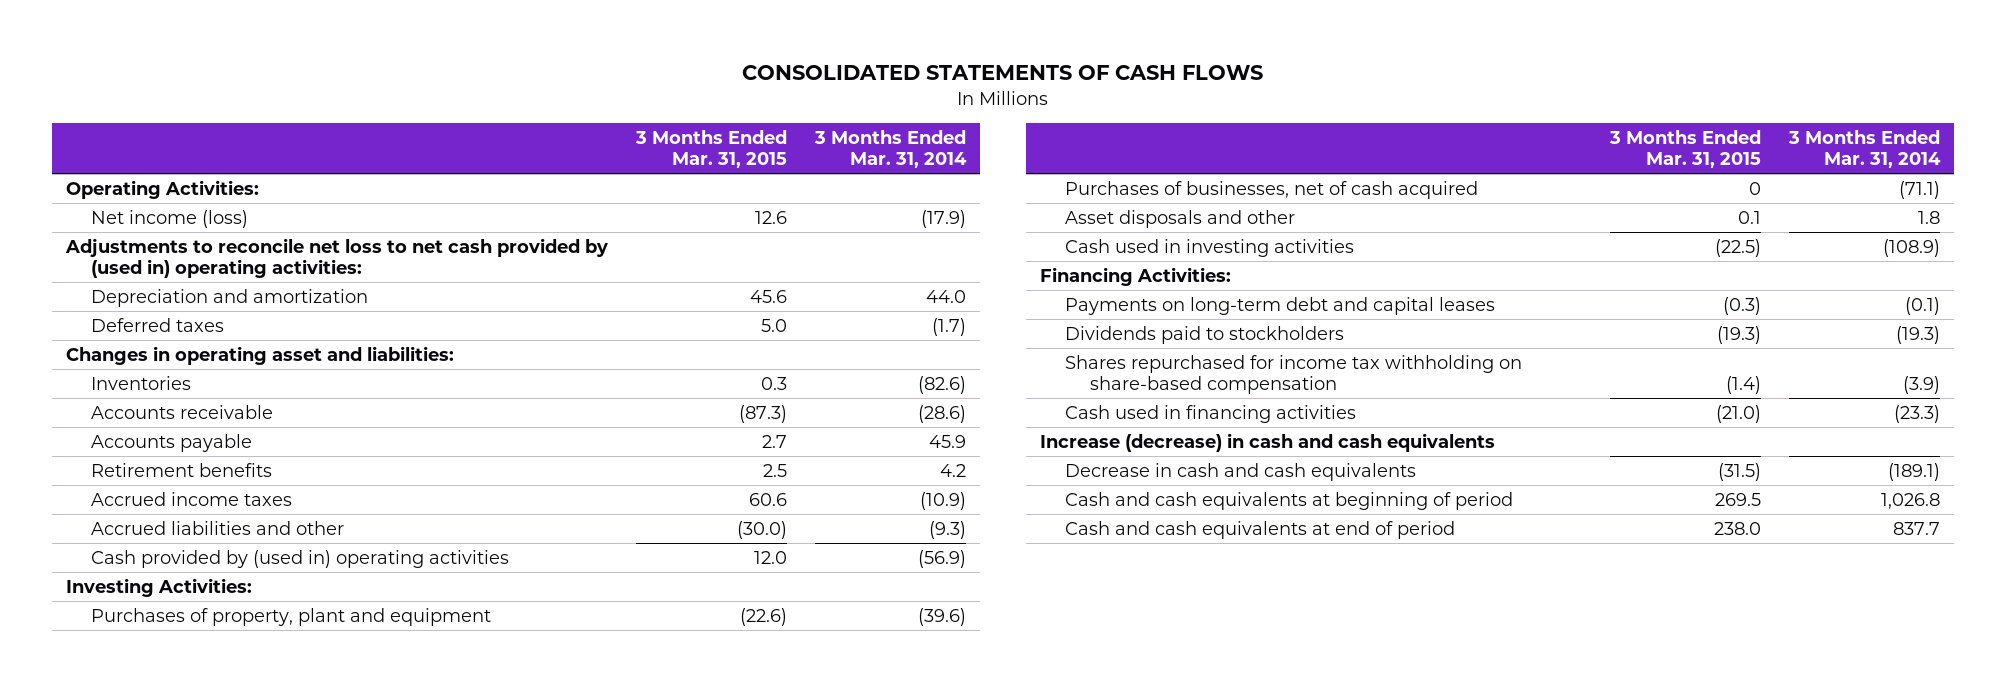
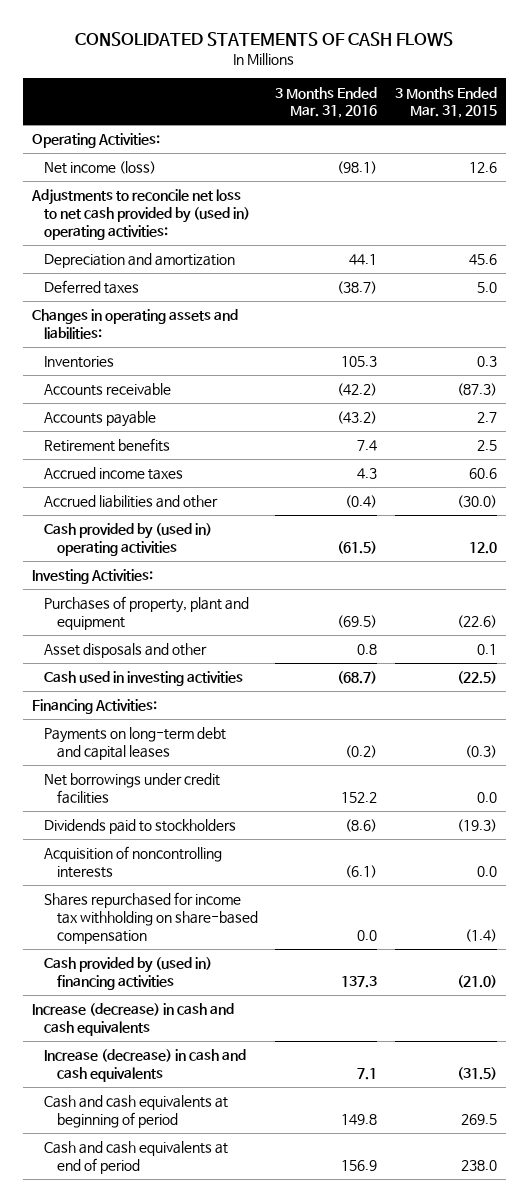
[814,129,968,169] 3 Months Ended Mar. 31, 2014 -> none
none -> [275,86,378,119] 3 Months Ended Mar. 31, 2016
[65,345,454,365] Changes in operating asset and liabilities: -> [31,309,238,340] Changes in operating assets and liabilities:
[1064,180,1478,199] Purchases of businesses, net of cash acquired -> none
none -> [44,773,221,805] Net borrowings under credit facilities
none -> [44,846,223,879] Acquisition of noncontrolling interests
[1064,404,1356,423] Cash used in financing activities -> [44,957,213,991] Cash provided by (used in) financing activities
[1064,462,1416,481] Decrease in cash and cash equivalents -> [44,1049,247,1083] Increase (decrease) in cash and cash equivalents

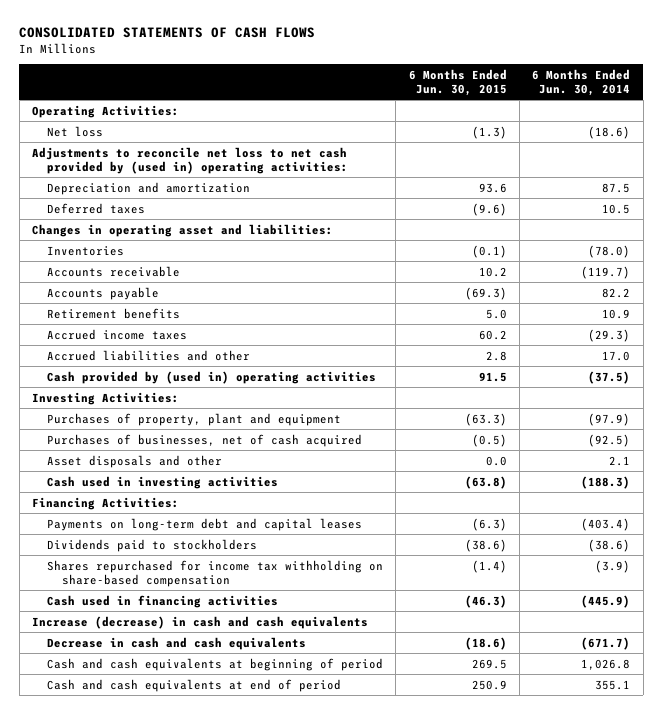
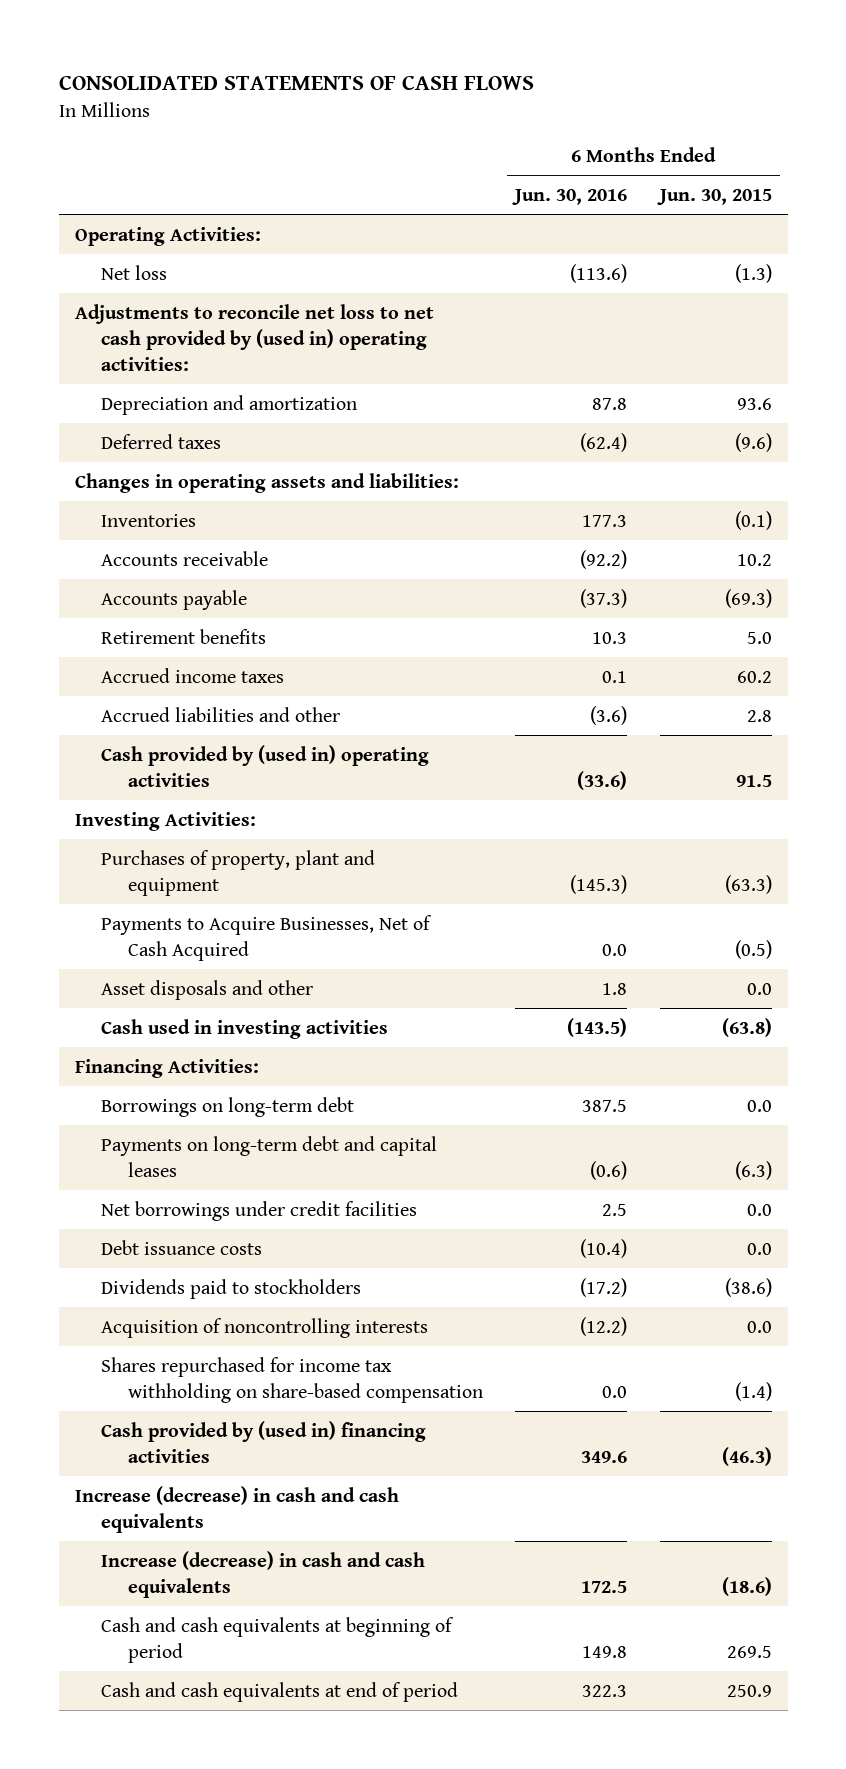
[532,68,631,96] 6 Months Ended Jun. 30, 2014 -> none
none -> [512,188,628,205] Jun. 30, 2016
[31,223,333,237] Changes in operating asset and liabilities: -> [74,472,459,493] Changes in operating assets and liabilities:
[46,433,362,447] Purchases of businesses, net of cash acquired -> [101,914,433,961] Payments to Acquire Businesses, Net of Cash Acquired
none -> [101,1096,355,1117] Borrowings on long-term debt
none -> [101,1200,418,1221] Net borrowings under credit facilities
none -> [101,1239,263,1255] Debt issuance costs
none -> [101,1317,429,1338] Acquisition of noncontrolling interests
[46,594,278,608] Cash used in financing activities -> [101,1420,427,1463] Cash provided by (used in) financing activities
[46,636,306,650] Decrease in cash and cash equivalents -> [101,1550,426,1598] Increase (decrease) in cash and cash equivalents

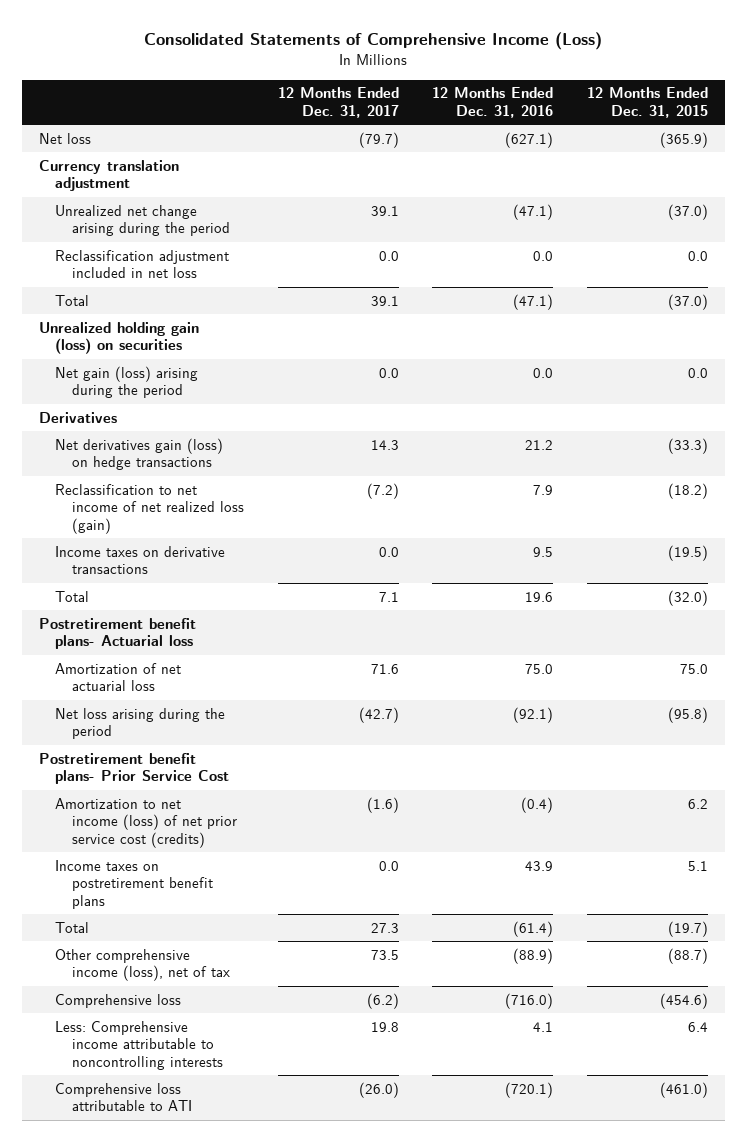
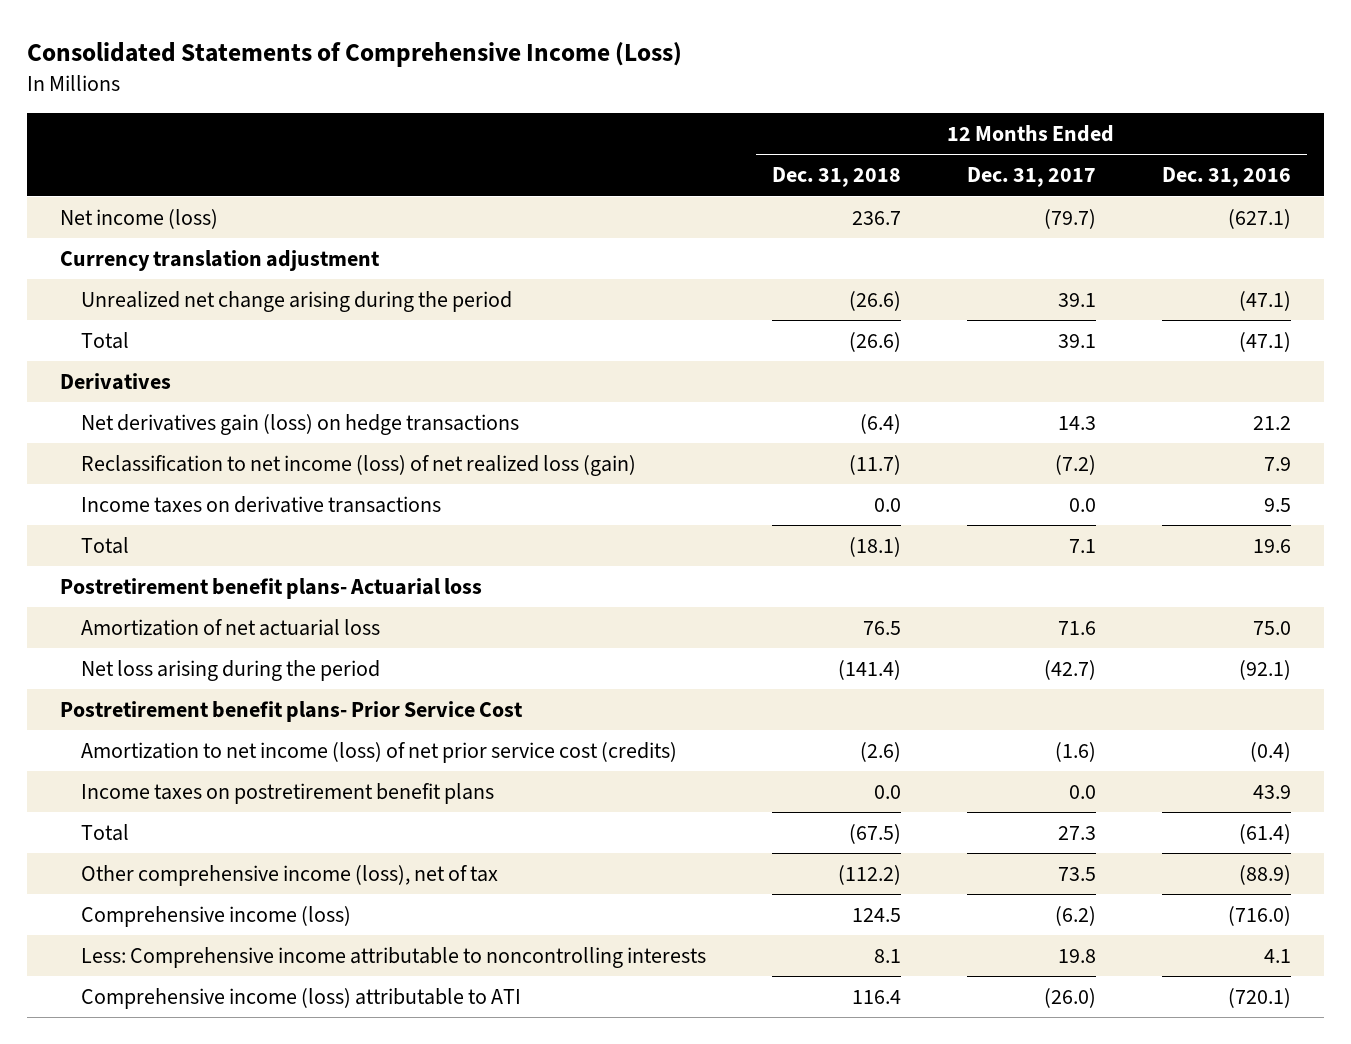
[587,87,709,118] 12 Months Ended Dec. 31, 2015 -> none
none -> [772,167,902,188] Dec. 31, 2018
[38,132,91,144] Net loss -> [60,208,219,229] Net income (loss)
[55,249,230,279] Reclassification adjustment included in net loss -> none
[38,321,199,355] Unrealized holding gain (loss) on securities -> none
[55,365,199,399] Net gain (loss) arising during the period -> none
[55,483,244,534] Reclassification to net income of net realized loss (gain) -> [81,454,637,476] Reclassification to net income (loss) of net realized loss (gain)
[55,993,182,1008] Comprehensive loss -> [81,905,352,927] Comprehensive income (loss)
[55,1082,192,1112] Comprehensive loss attributable to ATI -> [81,987,522,1009] Comprehensive income (loss) attributable to ATI

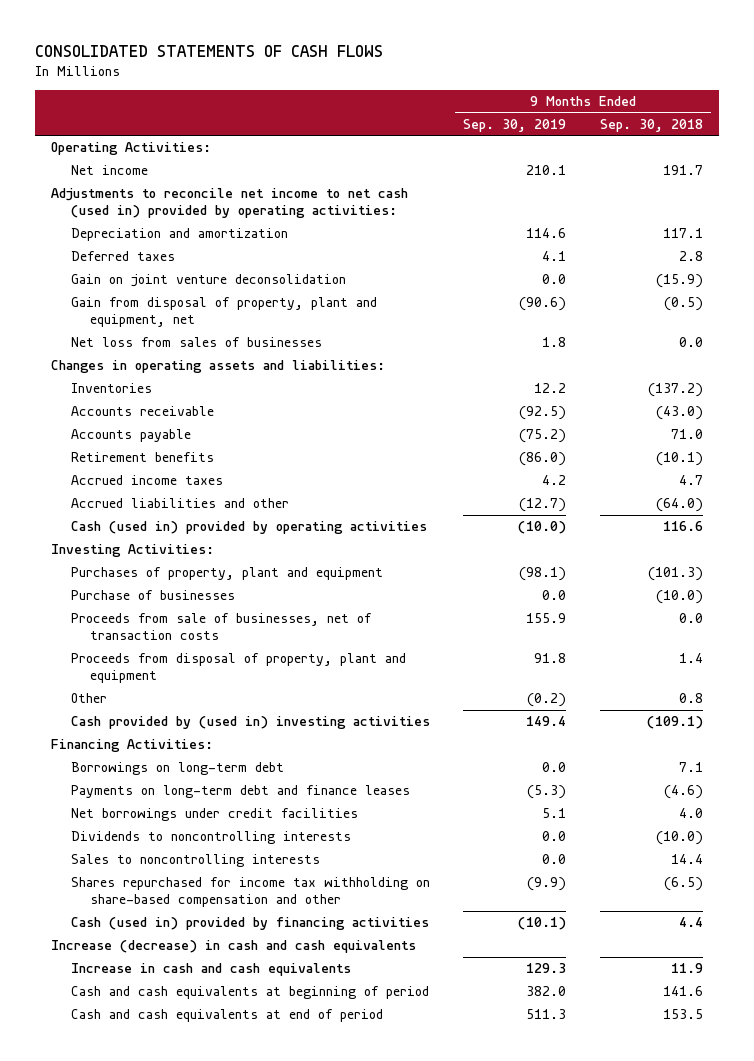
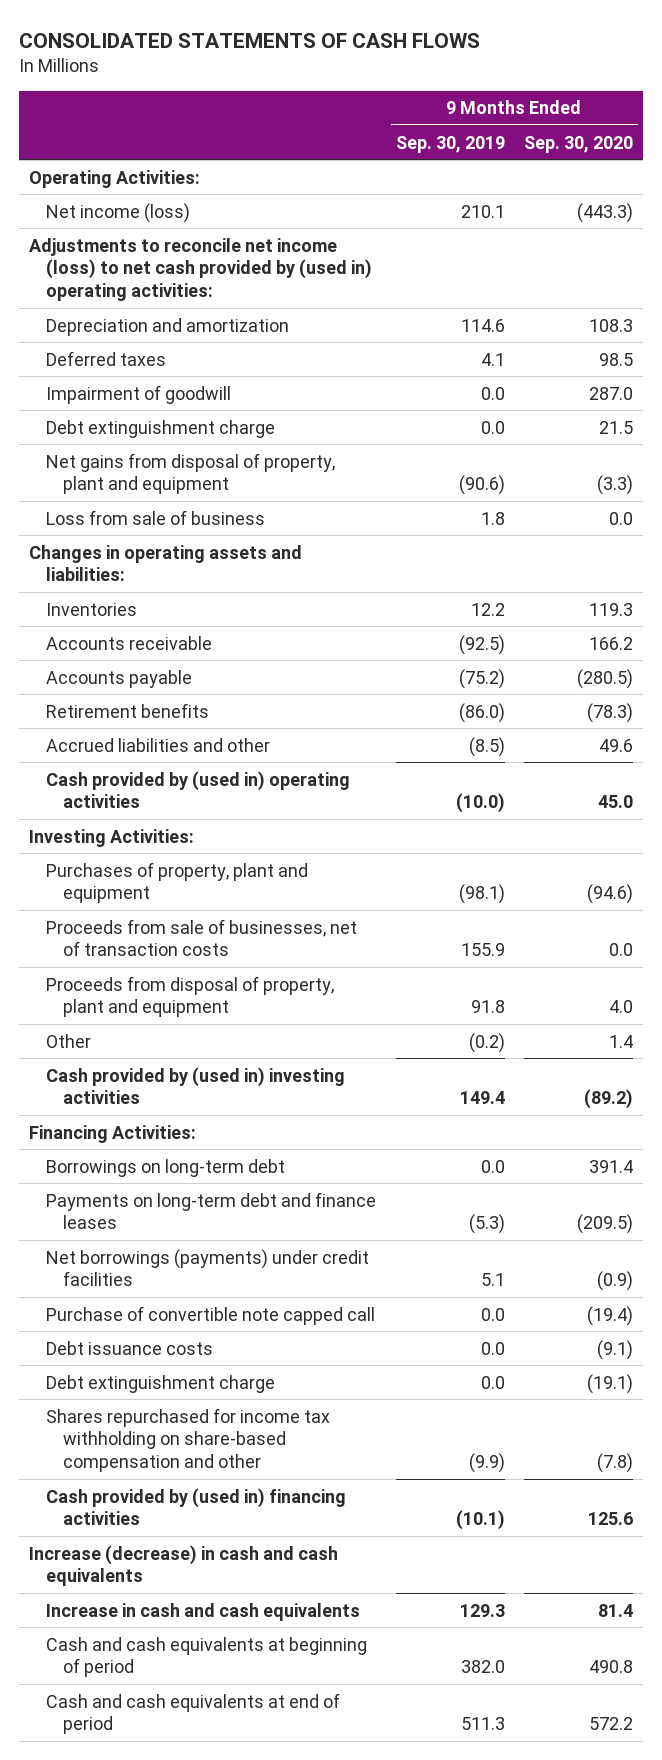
[599,118,703,132] Sep. 30, 2018 -> none
none -> [523,135,633,153] Sep. 30, 2020
[70,165,148,176] Net income -> [46,202,191,223] Net income (loss)
[51,188,409,219] Adjustments to reconcile net income to net cash (used in) provided by operating activities: -> [29,237,373,301] Adjustments to reconcile net income (loss) to net cash provided by (used in) operating activities:
[70,274,346,288] Gain on joint venture deconsolidation -> none
none -> [46,384,232,404] Impairment of goodwill
none -> [46,419,276,438] Debt extinguishment charge
[70,297,377,328] Gain from disposal of property, plant and equipment, net -> [46,452,336,495] Net gains from disposal of property, plant and equipment
[70,337,322,348] Net loss from sales of businesses -> [46,509,266,525] Loss from sale of business
[70,475,223,486] Accrued income taxes -> none
[519,498,567,513] (12.7) -> [468,736,505,757] (8.5)
[70,521,427,535] Cash (used in) provided by operating activities -> [46,770,351,809] Cash provided by (used in) operating activities
[70,590,235,601] Purchase of businesses -> none
[70,831,351,845] Dividends to noncontrolling interests -> none
[70,854,320,868] Sales to noncontrolling interests -> none
[70,808,358,822] Net borrowings under credit facilities -> [46,1248,370,1287] Net borrowings (payments) under credit facilities
none -> [46,1305,376,1325] Purchase of convertible note capped call
none -> [46,1340,214,1355] Debt issuance costs
none -> [46,1374,276,1393] Debt extinguishment charge
[70,917,429,931] Cash (used in) provided by financing activities -> [46,1487,347,1526] Cash provided by (used in) financing activities

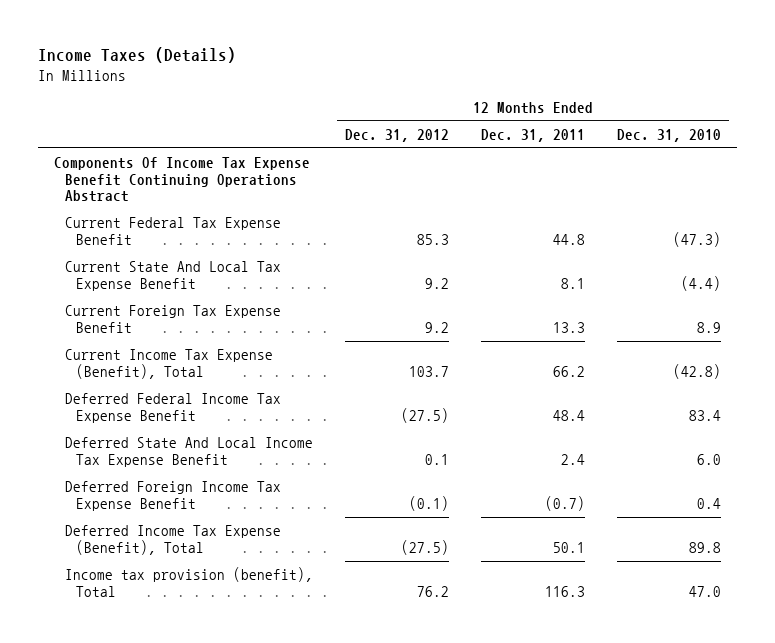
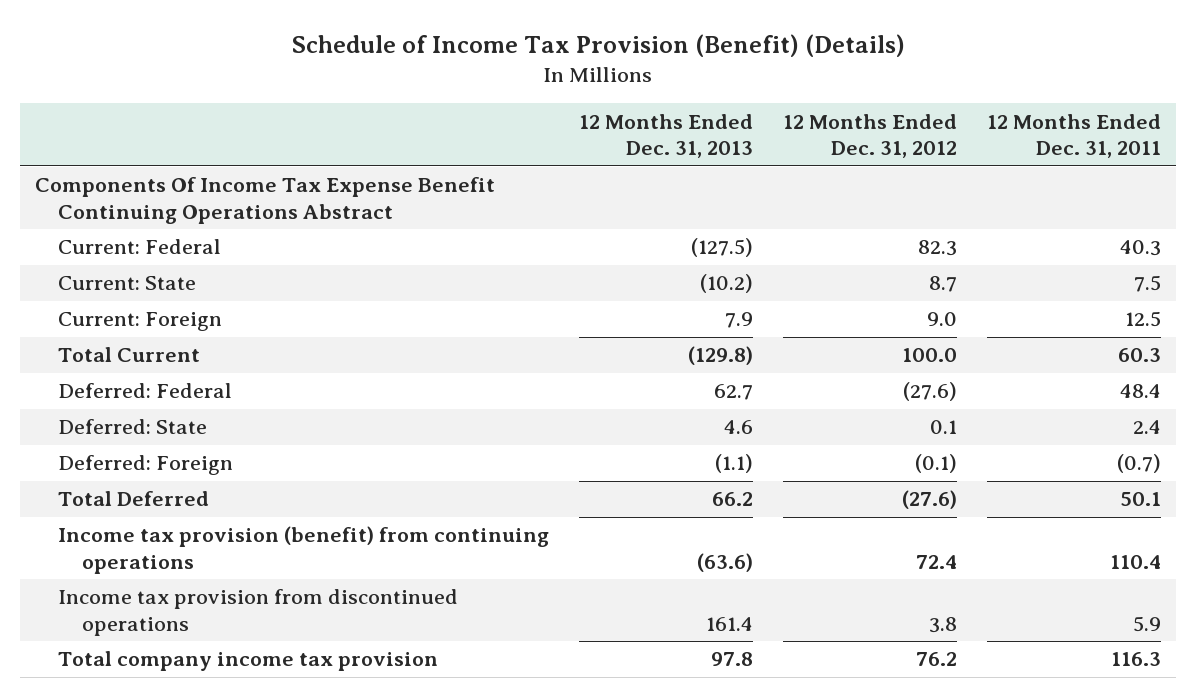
[38,47,237,64] Income Taxes (Details) -> [291,33,905,57] Schedule of Income Tax Provision (Benefit) (Details)
[616,128,721,142] Dec. 31, 2010 -> none
none -> [579,113,754,159] 12 Months Ended Dec. 31, 2013
[64,216,281,245] Current Federal Tax Expense Benefit -> [58,239,222,255] Current: Federal
[416,233,449,245] 85.3 -> [918,240,958,257] 82.3
[552,233,585,245] 44.8 -> [1119,240,1161,257] 40.3
[64,260,281,291] Current State And Local Tax Expense Benefit -> [58,276,197,291] Current: State
[424,277,449,289] 9.2 -> [929,276,958,293] 8.7
[560,277,585,289] 8.1 -> [1133,275,1161,293] 7.5
[64,304,281,333] Current Foreign Tax Expense Benefit -> [58,312,223,332] Current: Foreign
[424,321,449,333] 9.2 -> [927,312,958,327] 9.0
[552,321,585,333] 13.3 -> [1124,311,1161,328] 12.5
[64,348,273,379] Current Income Tax Expense (Benefit), Total -> [58,347,201,363] Total Current
[408,365,449,377] 103.7 -> [902,348,958,363] 100.0
[552,365,585,377] 66.2 -> [1117,348,1161,363] 60.3
[64,392,281,423] Deferred Federal Income Tax Expense Benefit -> [58,383,233,399] Deferred: Federal
[400,407,449,423] (27.5) -> [903,382,958,402] (27.6)
[64,436,313,467] Deferred State And Local Income Tax Expense Benefit -> [58,419,208,435] Deferred: State
[64,480,281,511] Deferred Foreign Income Tax Expense Benefit -> [58,455,234,476] Deferred: Foreign
[64,524,281,555] Deferred Income Tax Expense (Benefit), Total -> [58,491,210,507] Total Deferred
[400,539,449,555] (27.5) -> [902,490,958,510] (27.6)
none -> [58,526,550,574] Income tax provision (benefit) from continuing operations
none -> [58,589,459,636] Income tax provision from discontinued operations
[64,566,313,597] Income tax provision (benefit), Total -> [58,651,439,672] Total company income tax provision

